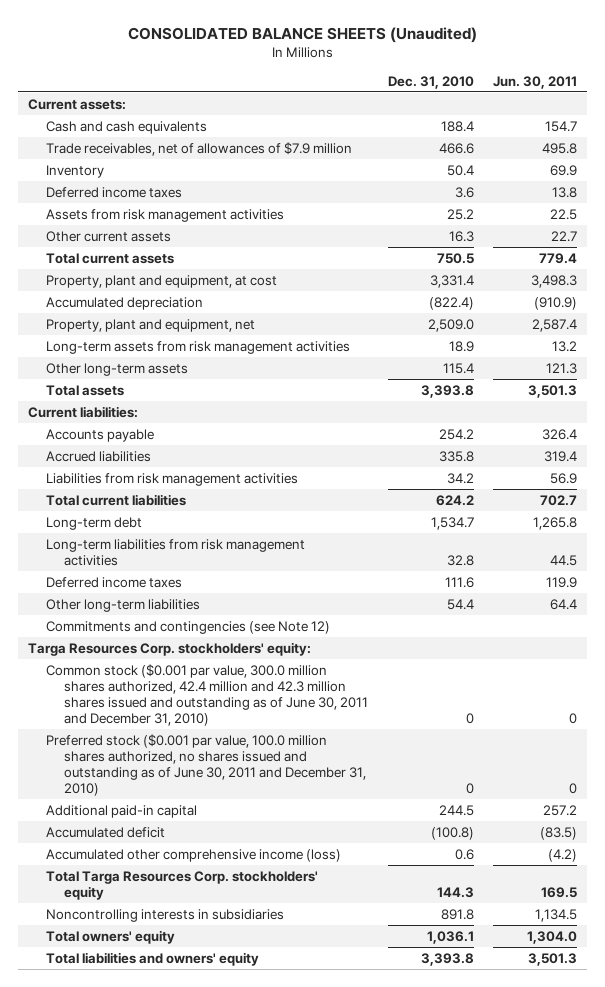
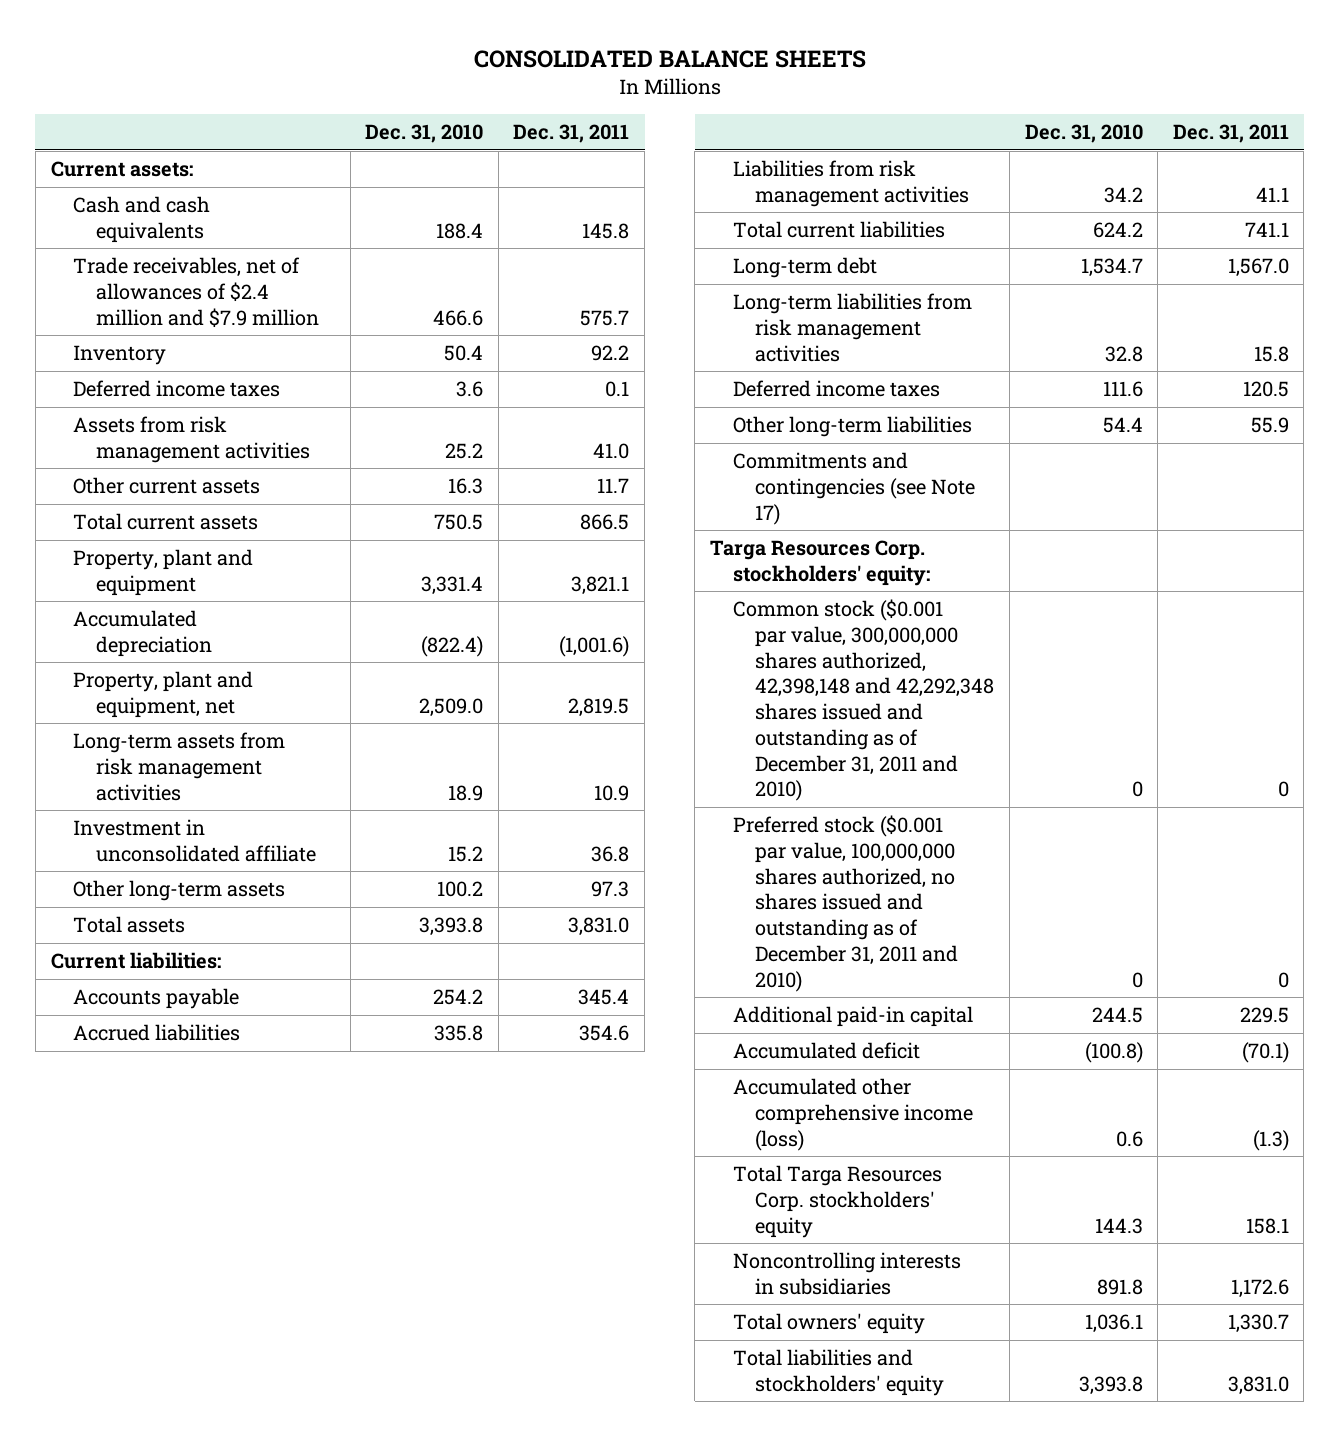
[127,27,477,44] CONSOLIDATED BALANCE SHEETS (Unaudited) -> [473,49,866,68] CONSOLIDATED BALANCE SHEETS
[493,75,578,89] Jun. 30, 2011 -> none
none -> [513,124,630,144] Dec. 31, 2011
[46,141,353,156] Trade receivables, net of allowances of $7.9 million -> [73,257,319,328] Trade receivables, net of allowances of $2.4 million and $7.9 million
[46,274,278,288] Property, plant and equipment, at cost -> [73,549,254,596] Property, plant and equipment
none -> [73,819,316,862] Investment in unconsolidated affiliate
[442,362,474,374] 115.4 -> [437,881,484,898] 100.2
[46,620,331,634] Commitments and contingencies (see Note 12) -> [732,452,976,525] Commitments and contingencies (see Note 17)
[46,663,369,726] Common stock ($0.001 par value, 300.0 million shares authorized, 42.4 million and 42.3 million shares issued and outstanding as of June 30, 2011 and December 31, 2010) -> [732,599,995,802] Common stock ($0.001 par value, 300,000,000 shares authorized, 42,398,148 and 42,292,348 shares issued and outstanding as of December 31, 2011 and 2010)
[46,733,367,796] Preferred stock ($0.001 par value, 100.0 million shares authorized, no shares issued and outstanding as of June 30, 2011 and December 31, 2010) -> [732,815,959,992] Preferred stock ($0.001 par value, 100,000,000 shares authorized, no shares issued and outstanding as of December 31, 2011 and 2010)
[46,951,260,966] Total liabilities and owners' equity -> [732,1349,945,1396] Total liabilities and stockholders' equity

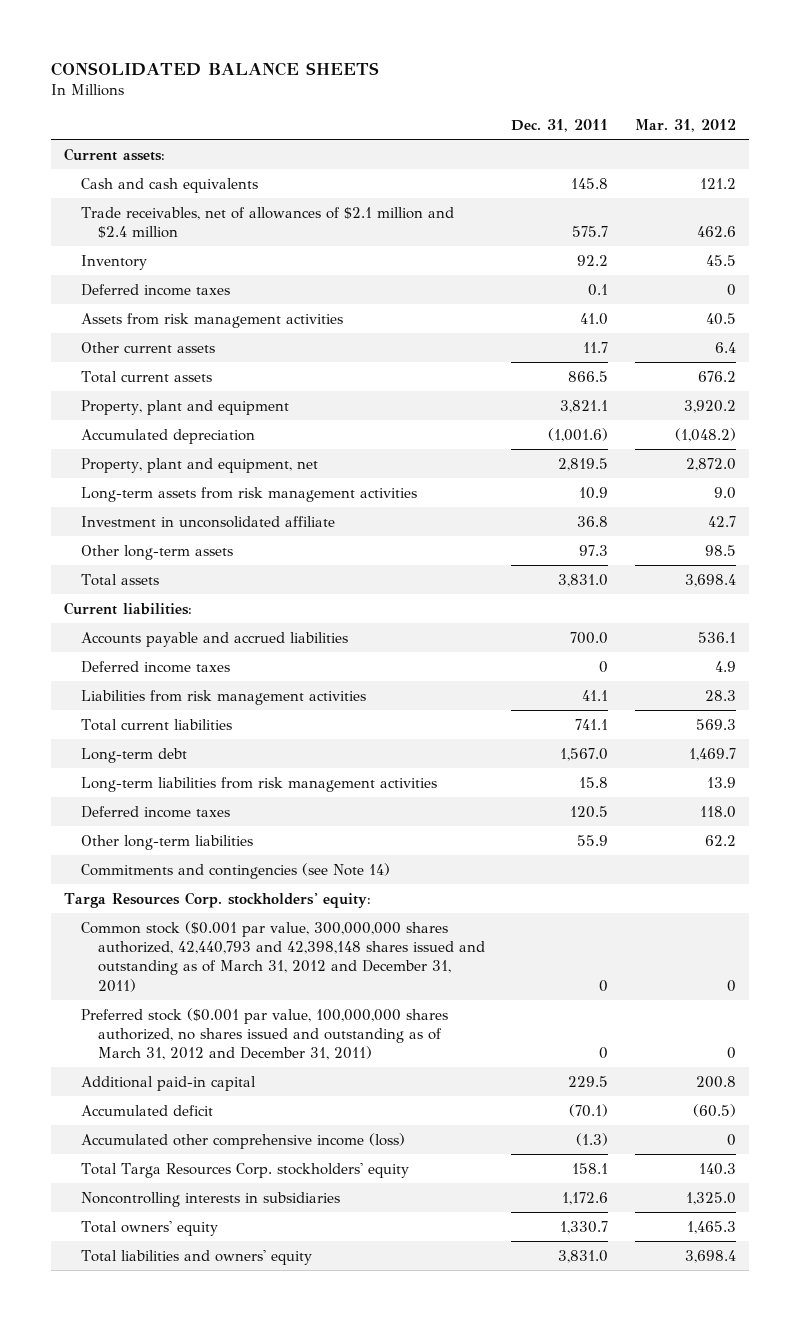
[365,124,484,144] Dec. 31, 2010 -> none
none -> [634,119,736,133] Mar. 31, 2012
[73,257,319,328] Trade receivables, net of allowances of $2.4 million and $7.9 million -> [81,206,455,238] Trade receivables, net of allowances of $2.1 million and $2.4 million
[73,988,240,1010] Accounts payable -> none
[73,1024,241,1042] Accrued liabilities -> none
none -> [81,631,349,647] Accounts payable and accrued liabilities
none -> [81,660,231,673] Deferred income taxes
[732,452,976,525] Commitments and contingencies (see Note 17) -> [81,862,391,879] Commitments and contingencies (see Note 14)
[732,599,995,802] Common stock ($0.001 par value, 300,000,000 shares authorized, 42,398,148 and 42,292,348 shares issued and outstanding as of December 31, 2011 and 2010) -> [81,920,486,992] Common stock ($0.001 par value, 300,000,000 shares authorized, 42,440,793 and 42,398,148 shares issued and outstanding as of March 31, 2012 and December 31, 2011)
[732,815,959,992] Preferred stock ($0.001 par value, 100,000,000 shares authorized, no shares issued and outstanding as of December 31, 2011 and 2010) -> [81,1007,449,1061] Preferred stock ($0.001 par value, 100,000,000 shares authorized, no shares issued and outstanding as of March 31, 2012 and December 31, 2011)
[732,1349,945,1396] Total liabilities and stockholders' equity -> [81,1249,313,1265] Total liabilities and owners' equity

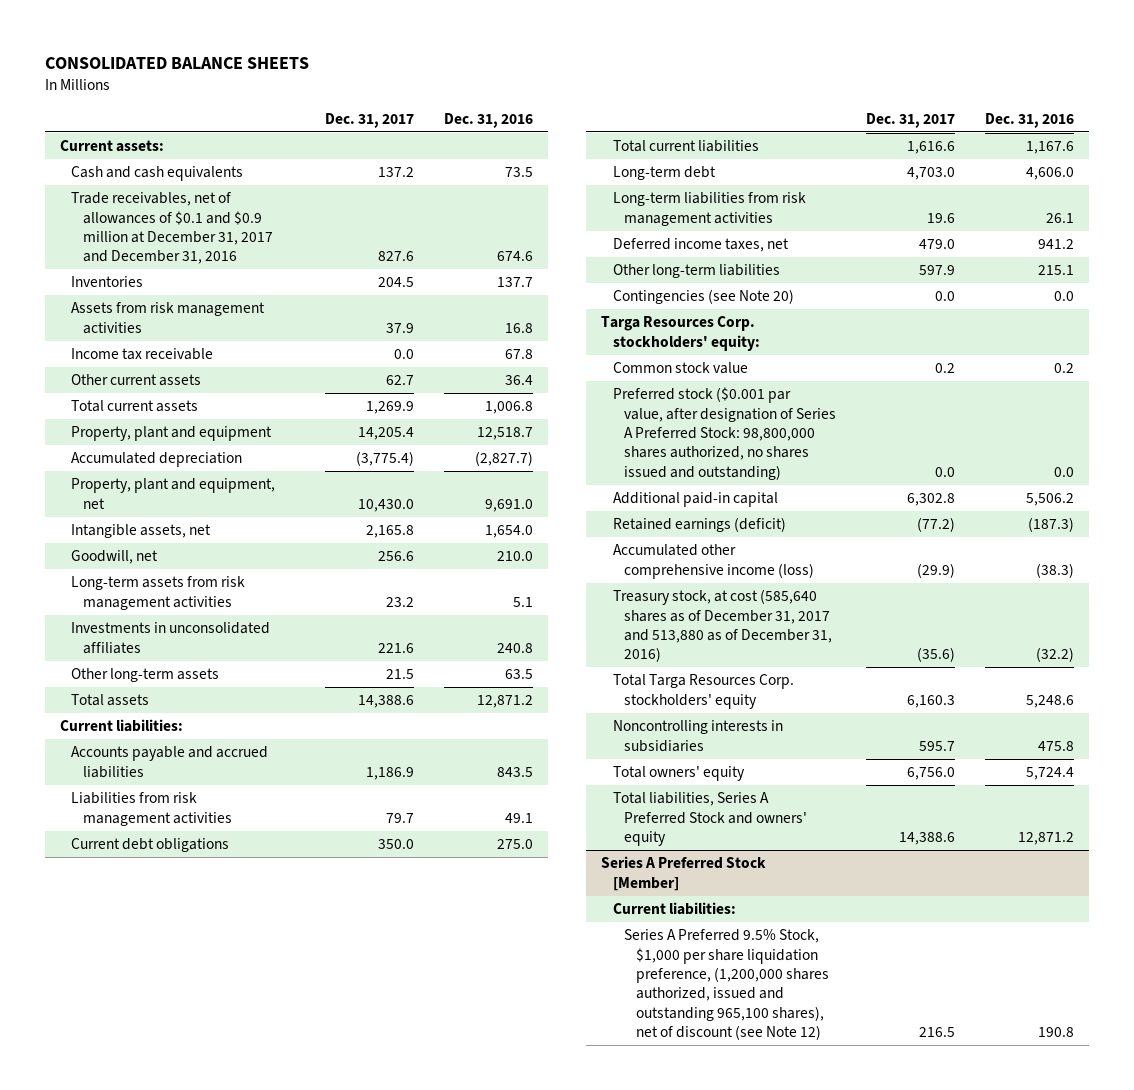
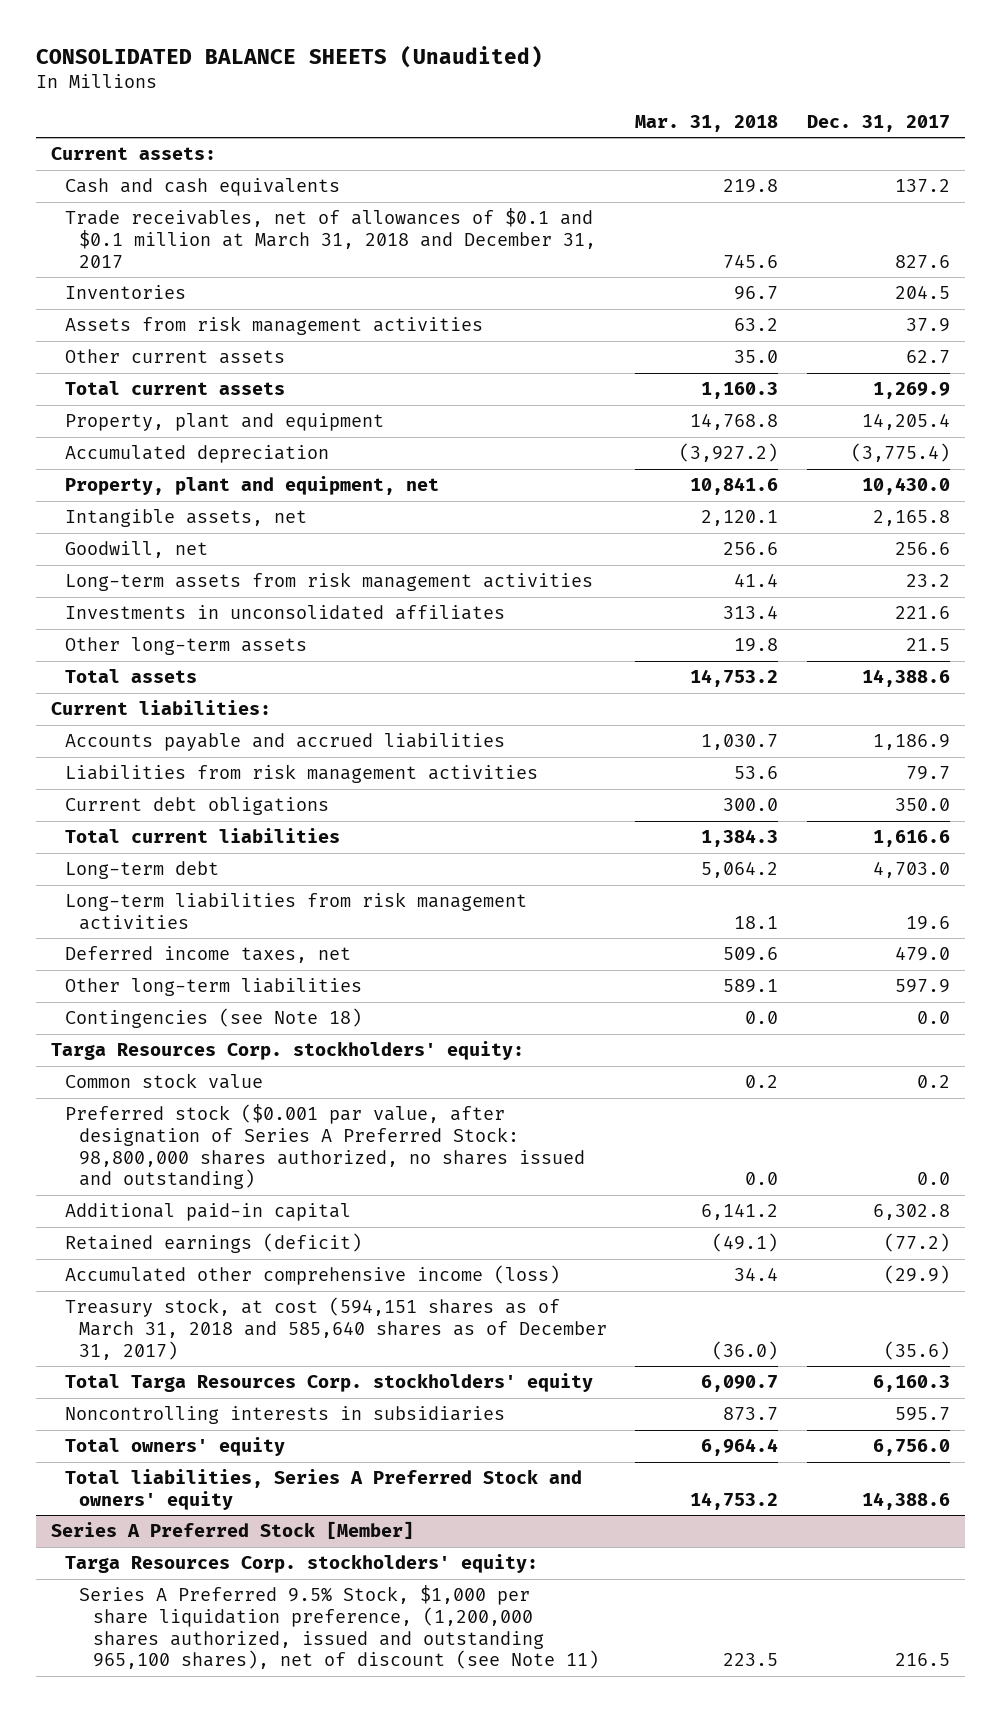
[45,57,310,70] CONSOLIDATED BALANCE SHEETS -> [36,44,544,68] CONSOLIDATED BALANCE SHEETS (Unaudited)
[443,112,533,128] Dec. 31, 2016 -> none
none -> [635,114,779,132] Mar. 31, 2018
[71,192,273,265] Trade receivables, net of allowances of $0.1 and $0.9 million at December 31, 2017 and December 31, 2016 -> [64,208,596,268] Trade receivables, net of allowances of $0.1 and $0.1 million at March 31, 2018 and December 31, 2017
[71,348,214,361] Income tax receivable -> none
[612,289,794,305] Contingencies (see Note 20) -> [64,1008,362,1029] Contingencies (see Note 18)
[612,589,833,663] Treasury stock, at cost (585,640 shares as of December 31, 2017 and 513,880 as of December 31, 2016) -> [64,1297,607,1360] Treasury stock, at cost (594,151 shares as of March 31, 2018 and 585,640 shares as of December 31, 2017)
[612,902,736,916] Current liabilities: -> none
none -> [64,1554,538,1574] Targa Resources Corp. stockholders' equity:
[624,929,829,1041] Series A Preferred 9.5% Stock, $1,000 per share liquidation preference, (1,200,000 shares authorized, issued and outstanding 965,100 shares), net of discount (see Note 12) -> [78,1585,599,1670] Series A Preferred 9.5% Stock, $1,000 per share liquidation preference, (1,200,000 shares authorized, issued and outstanding 965,100 shares), net of discount (see Note 11)

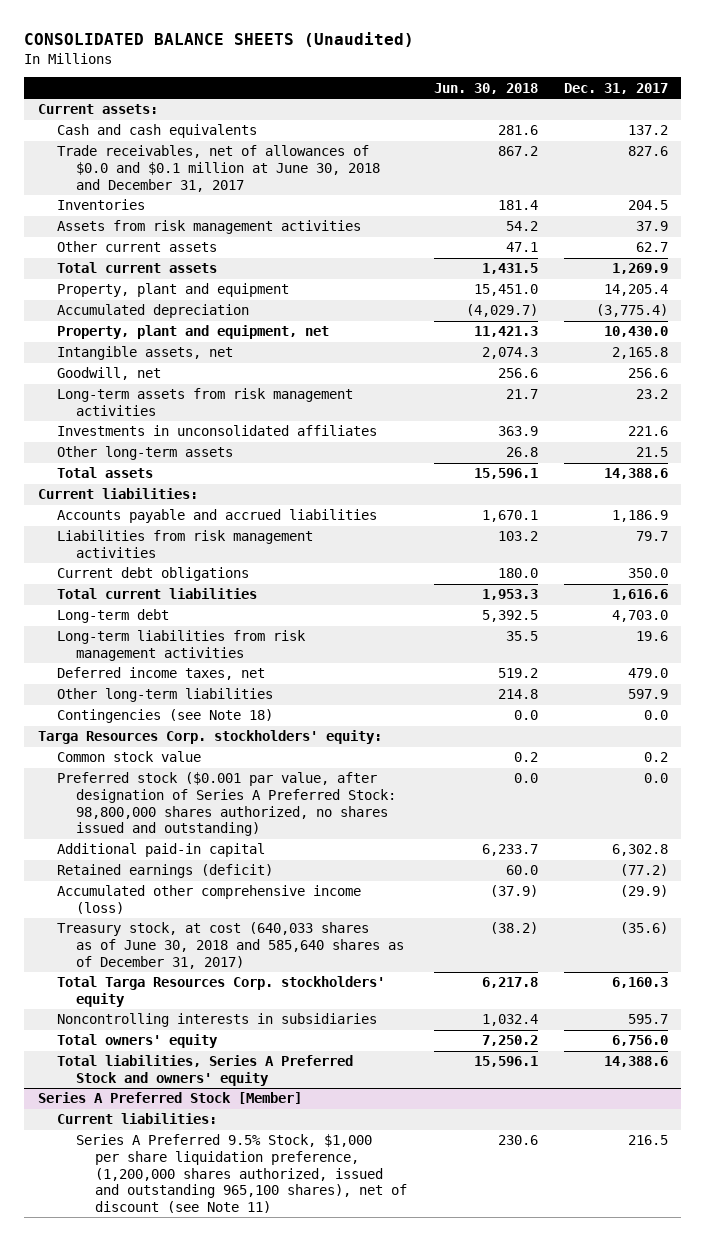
[635,114,779,132] Mar. 31, 2018 -> none
none -> [433,82,538,94] Jun. 30, 2018
[64,208,596,268] Trade receivables, net of allowances of $0.1 and $0.1 million at March 31, 2018 and December 31, 2017 -> [56,145,380,192] Trade receivables, net of allowances of $0.0 and $0.1 million at June 30, 2018 and December 31, 2017
[64,1297,607,1360] Treasury stock, at cost (594,151 shares as of March 31, 2018 and 585,640 shares as of December 31, 2017) -> [56,922,404,969] Treasury stock, at cost (640,033 shares as of June 30, 2018 and 585,640 shares as of December 31, 2017)
[64,1554,538,1574] Targa Resources Corp. stockholders' equity: -> none
none -> [56,1113,217,1125] Current liabilities:

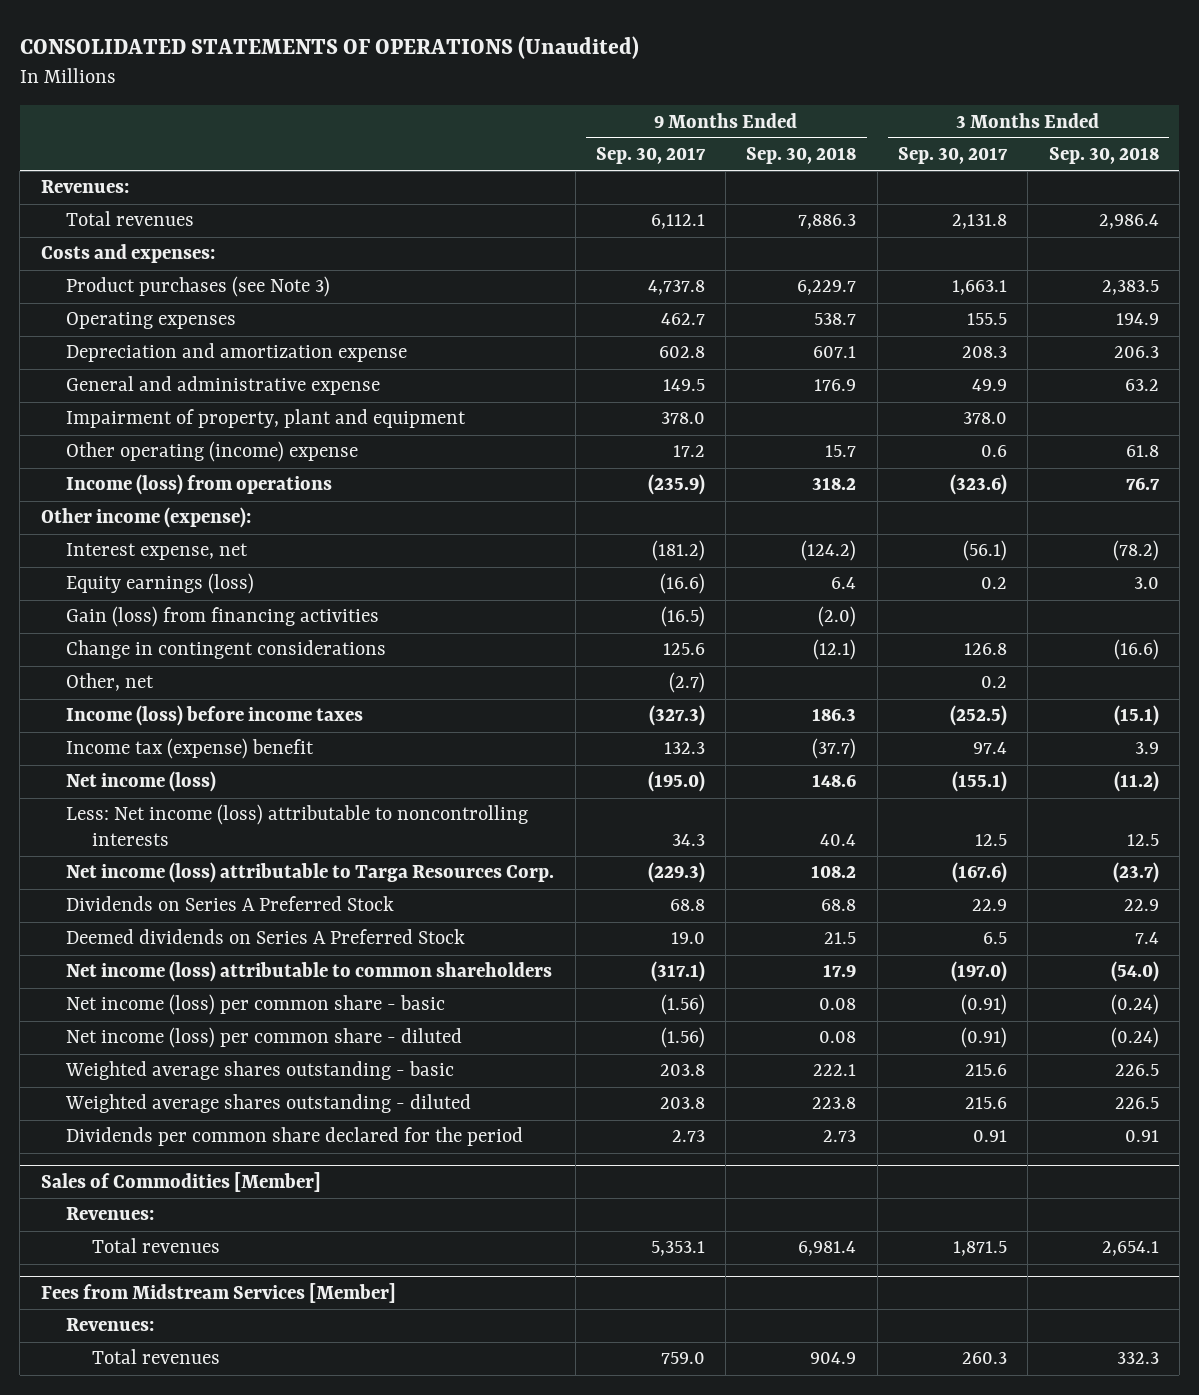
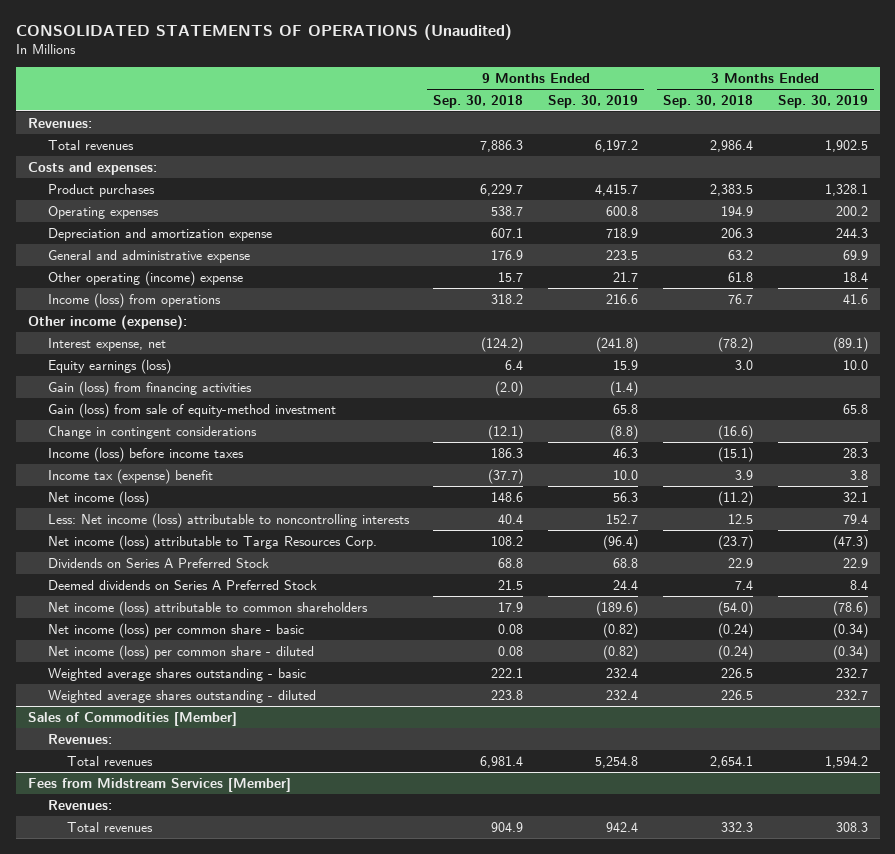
[595,147,706,165] Sep. 30, 2017 -> none
[897,147,1008,165] Sep. 30, 2017 -> none
none -> [548,94,639,108] Sep. 30, 2019
none -> [777,94,868,108] Sep. 30, 2019
[66,276,331,298] Product purchases (see Note 3) -> [47,183,155,197] Product purchases
[66,409,467,429] Impairment of property, plant and equipment -> none
none -> [47,402,336,418] Gain (loss) from sale of equity-method investment
[66,673,155,692] Other, net -> none
[66,1127,524,1147] Dividends per common share declared for the period -> none

